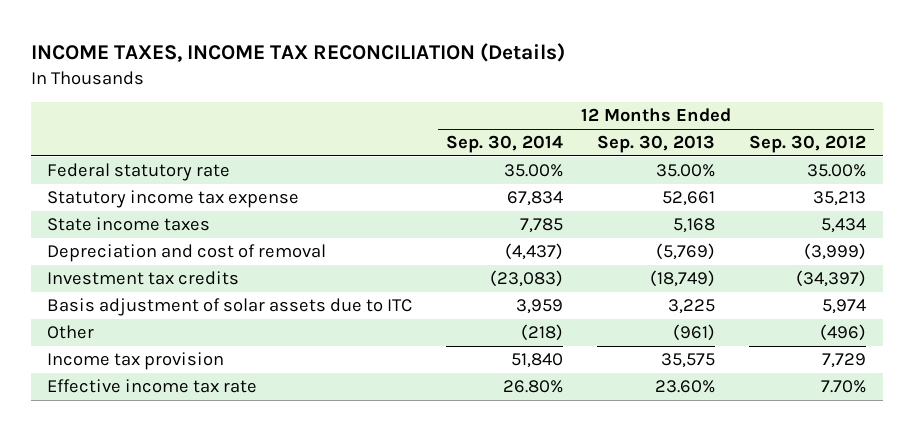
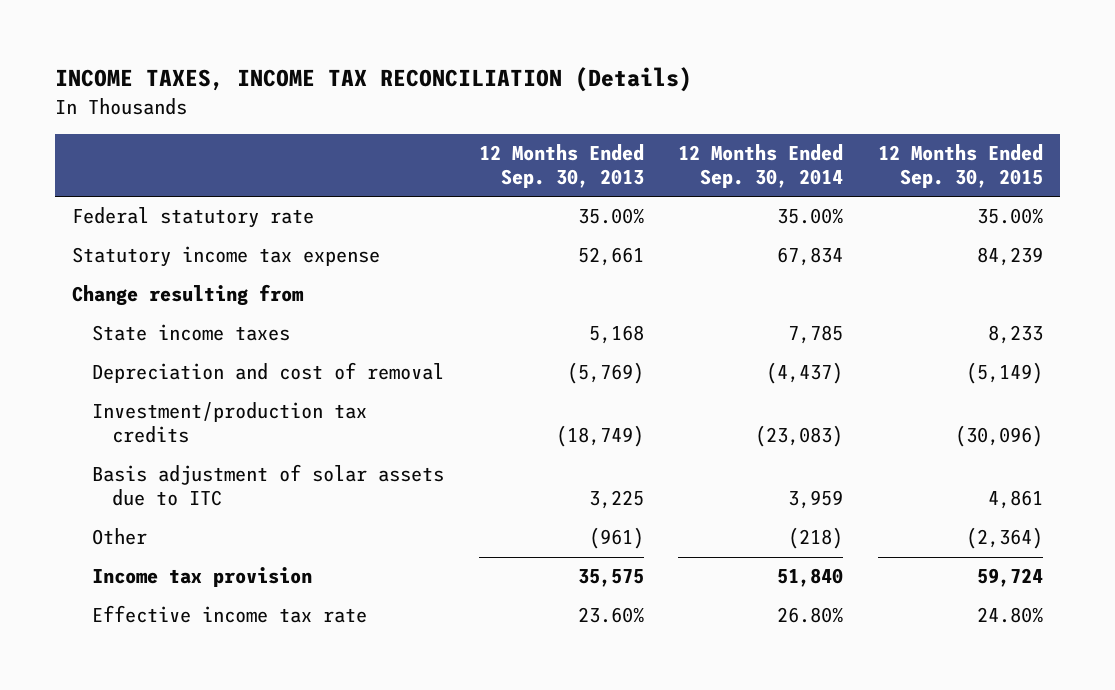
[748,135,866,154] Sep. 30, 2012 -> none
none -> [877,144,1043,189] 12 Months Ended Sep. 30, 2015
none -> [72,284,305,307] Change resulting from
[47,271,240,286] Investment tax credits -> [92,402,368,444] Investment/production tax credits

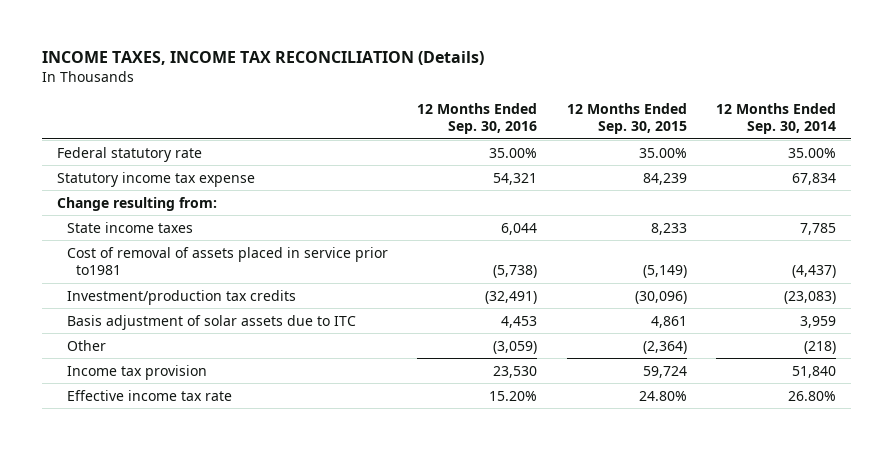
[478,144,644,189] 12 Months Ended Sep. 30, 2013 -> none
none -> [417,102,538,135] 12 Months Ended Sep. 30, 2016
[72,284,305,307] Change resulting from -> [56,196,217,211] Change resulting from:
[92,362,445,384] Depreciation and cost of removal -> [66,246,388,276] Cost of removal of assets placed in service prior to1981

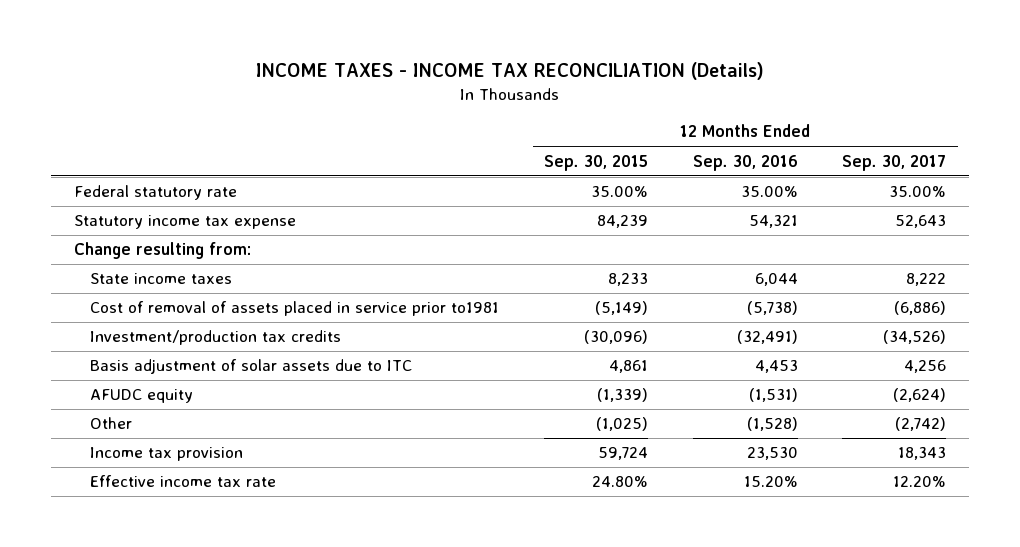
[41,51,484,66] INCOME TAXES, INCOME TAX RECONCILIATION (Details) -> [255,62,764,81] INCOME TAXES - INCOME TAX RECONCILIATION (Details)
[716,102,837,135] 12 Months Ended Sep. 30, 2014 -> none
none -> [842,154,947,171] Sep. 30, 2017
none -> [90,389,194,404] AFUDC equity
[493,340,538,354] (3,059) -> [746,417,798,432] (1,528)
[642,340,687,354] (2,364) -> [595,417,648,432] (1,025)

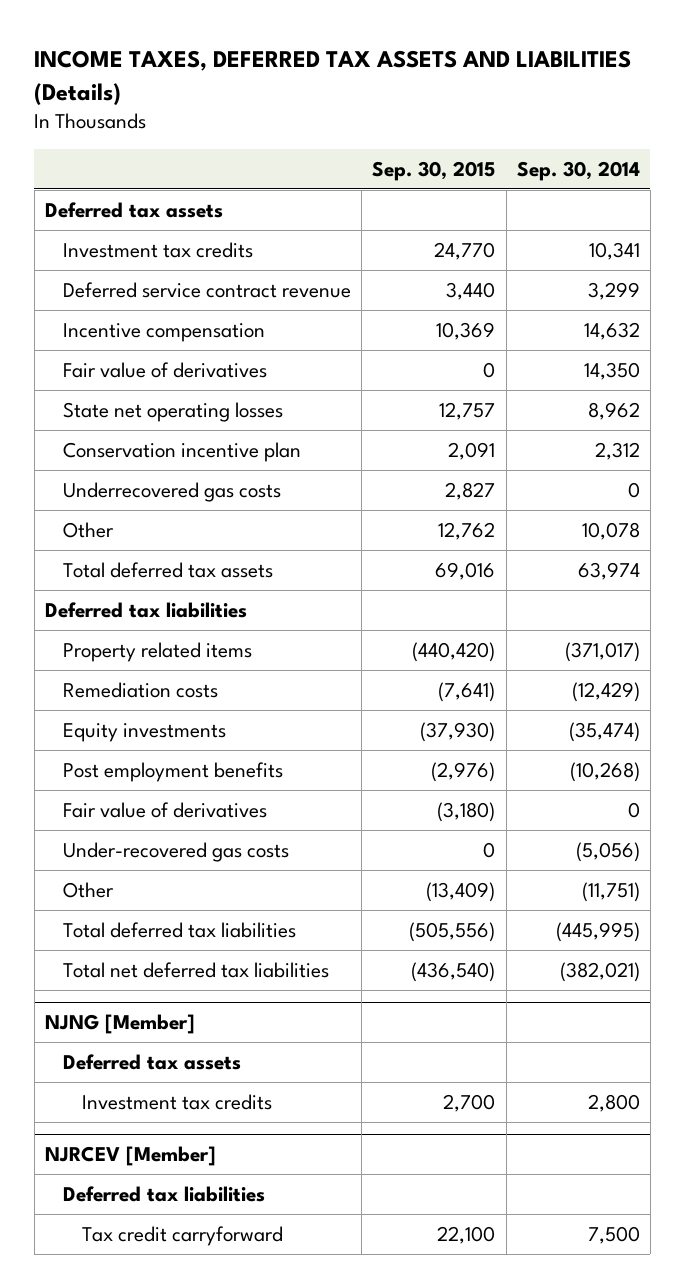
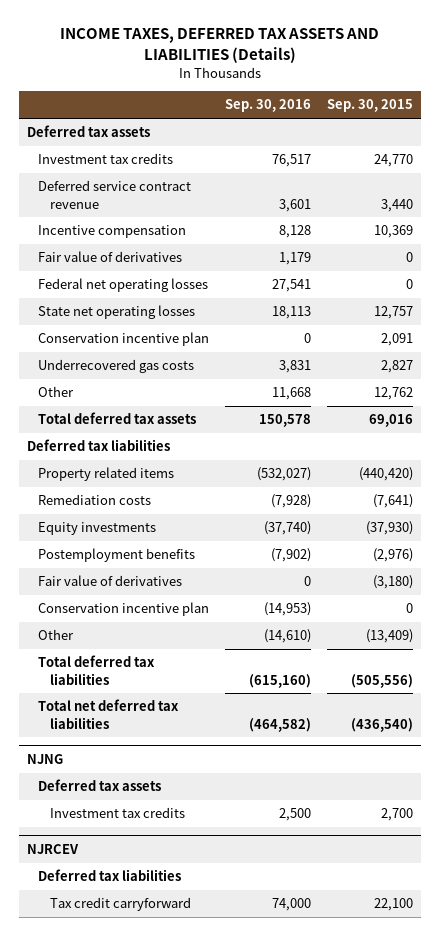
[516,160,640,181] Sep. 30, 2014 -> none
none -> [225,99,312,113] Sep. 30, 2016
none -> [38,278,209,293] Federal net operating losses
[63,761,284,782] Post employment benefits -> [38,548,196,563] Postemployment benefits
[63,841,290,862] Under-recovered gas costs -> none
none -> [38,602,210,617] Conservation incentive plan
[45,1014,196,1035] NJNG [Member] -> [26,753,63,764] NJNG
[45,1146,217,1167] NJRCEV [Member] -> [26,843,79,854] NJRCEV

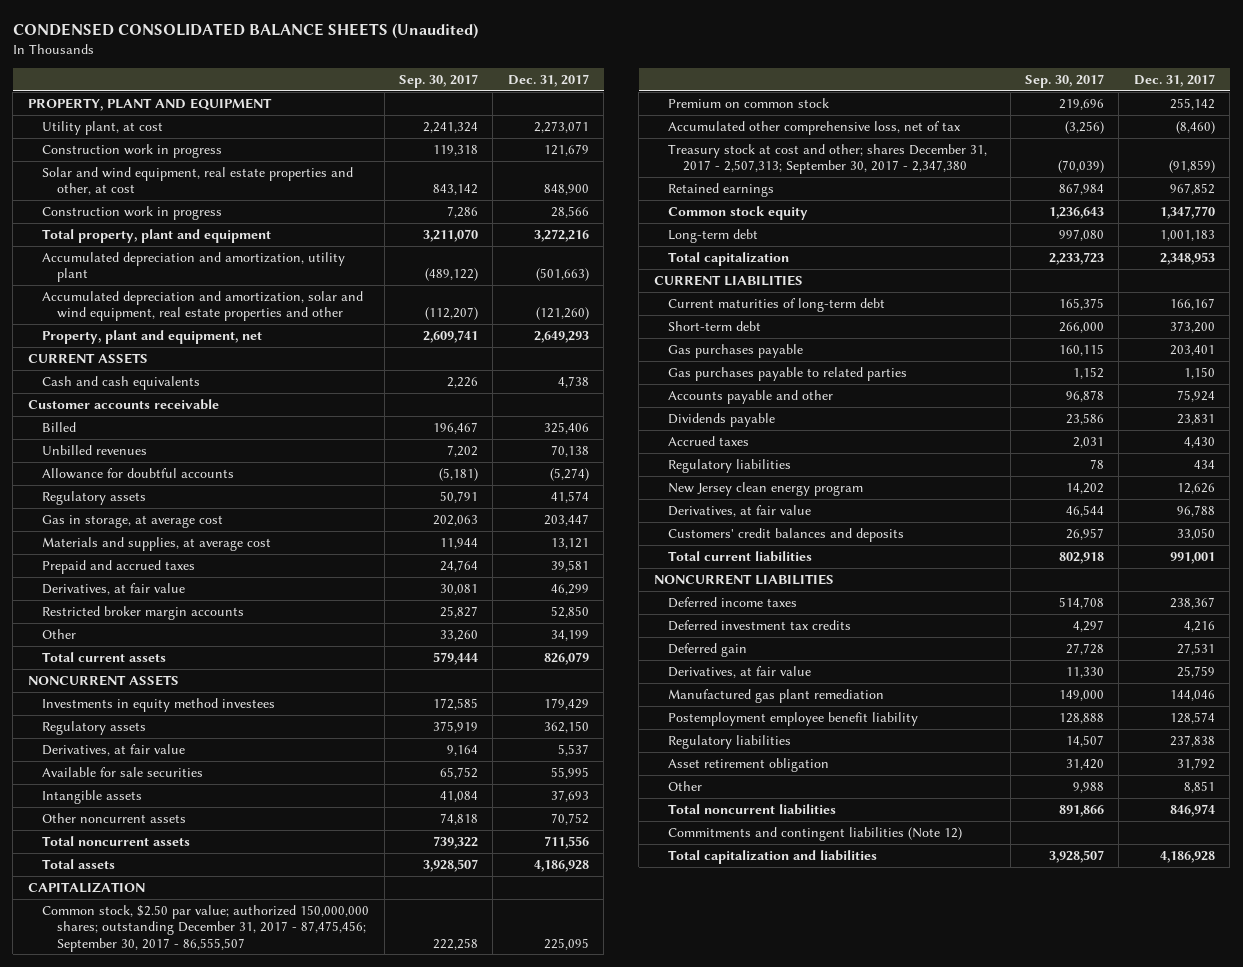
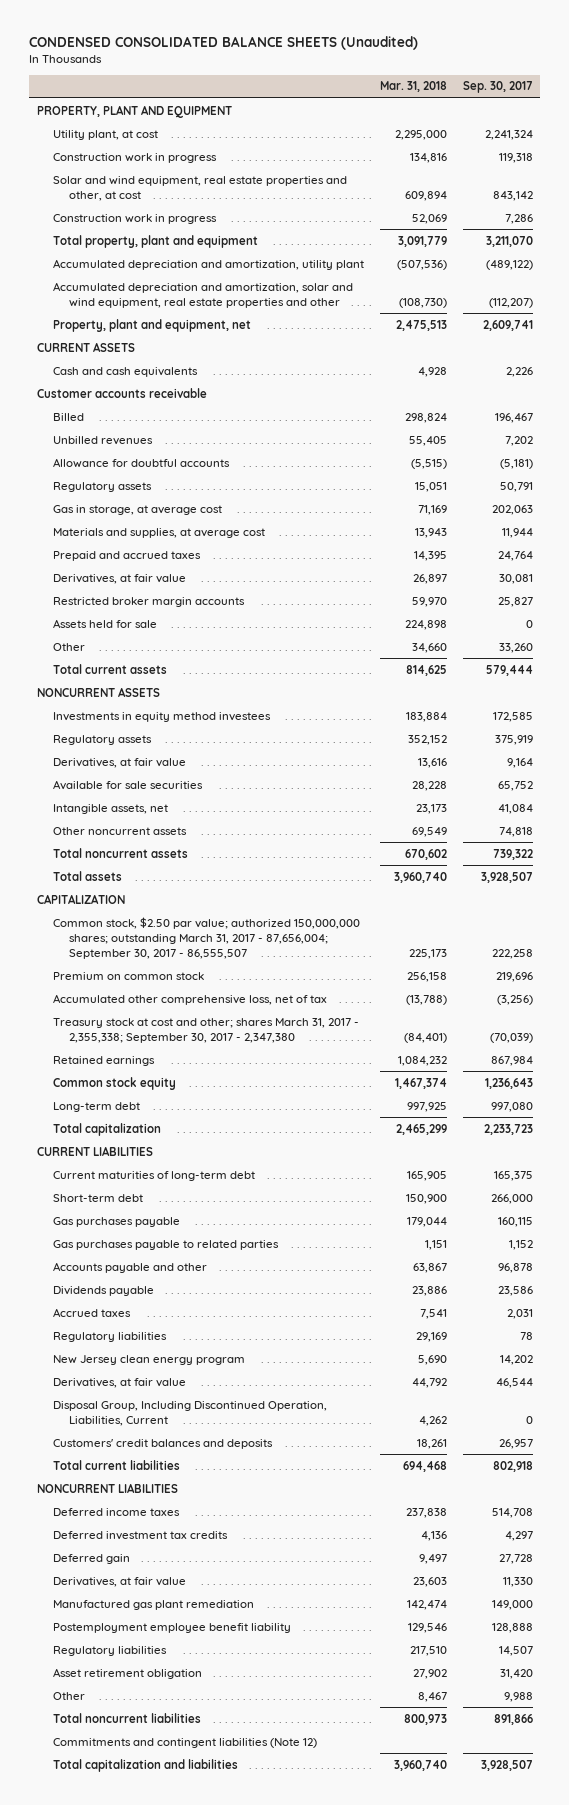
[507,73,589,87] Dec. 31, 2017 -> none
none -> [379,81,447,93] Mar. 31, 2018
none -> [52,618,157,628] Assets held for sale
[42,789,143,804] Intangible assets -> [52,803,168,814] Intangible assets, net
[42,904,370,952] Common stock, $2.50 par value; authorized 150,000,000 shares; outstanding December 31, 2017 - 87,475,456; September 30, 2017 - 86,555,507 -> [52,916,360,960] Common stock, $2.50 par value; authorized 150,000,000 shares; outstanding March 31, 2017 - 87,656,004; September 30, 2017 - 86,555,507
[668,143,988,175] Treasury stock at cost and other; shares December 31, 2017 - 2,507,313; September 30, 2017 - 2,347,380 -> [52,1017,359,1043] Treasury stock at cost and other; shares March 31, 2017 - 2,355,338; September 30, 2017 - 2,347,380
none -> [52,1400,327,1426] Disposal Group, Including Discontinued Operation, Liabilities, Current

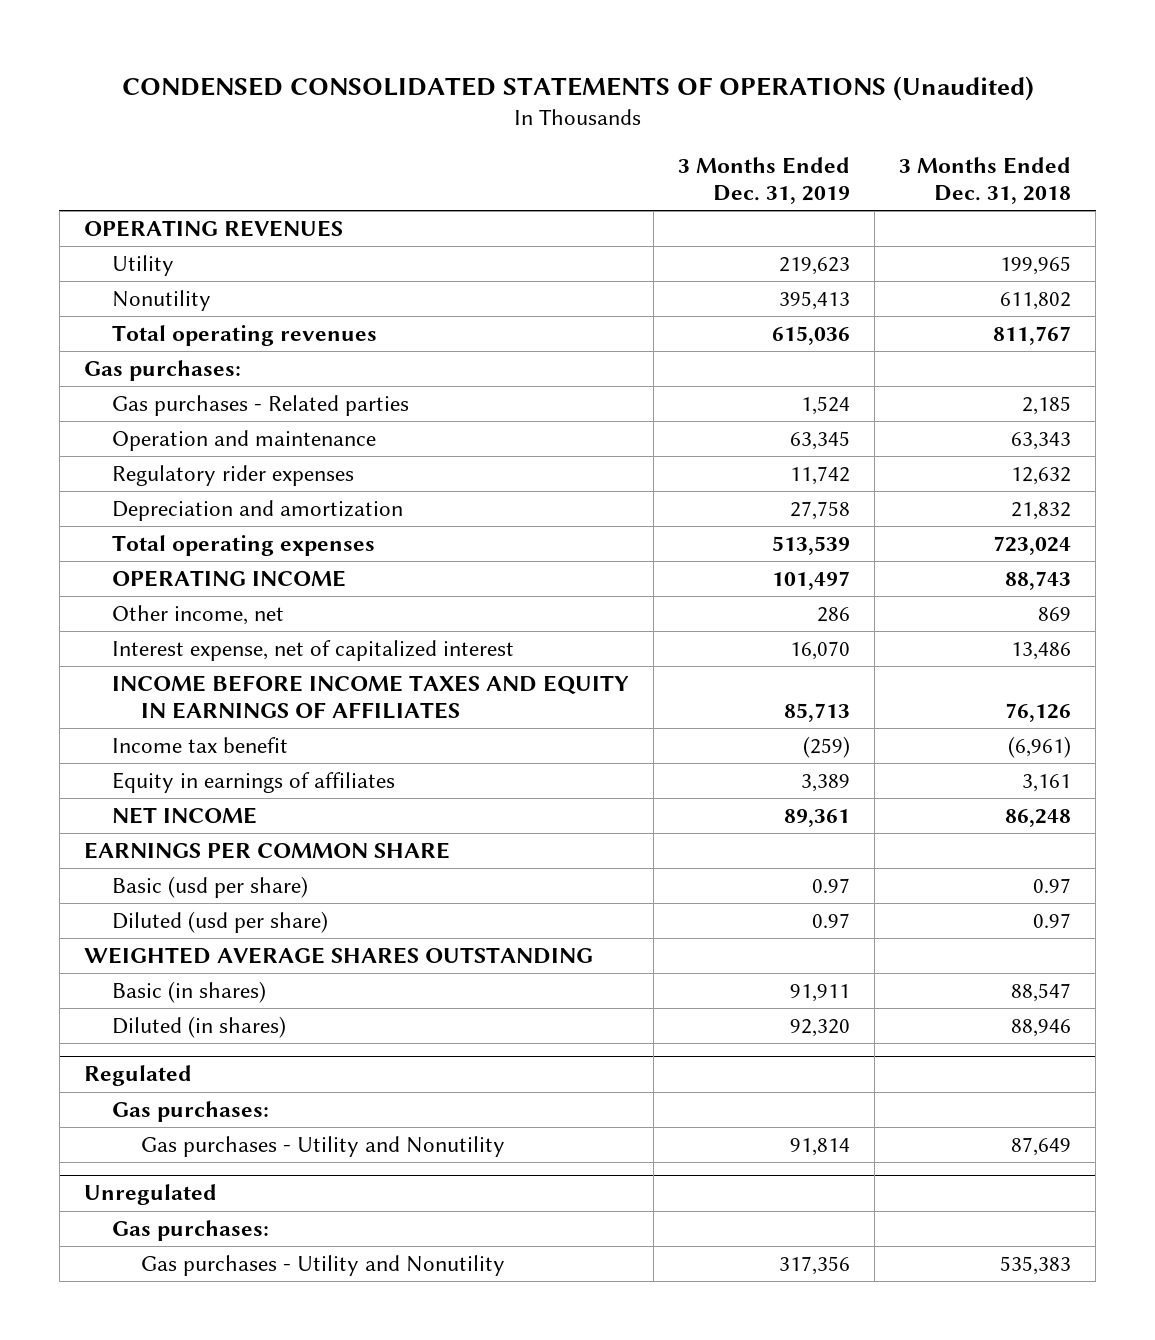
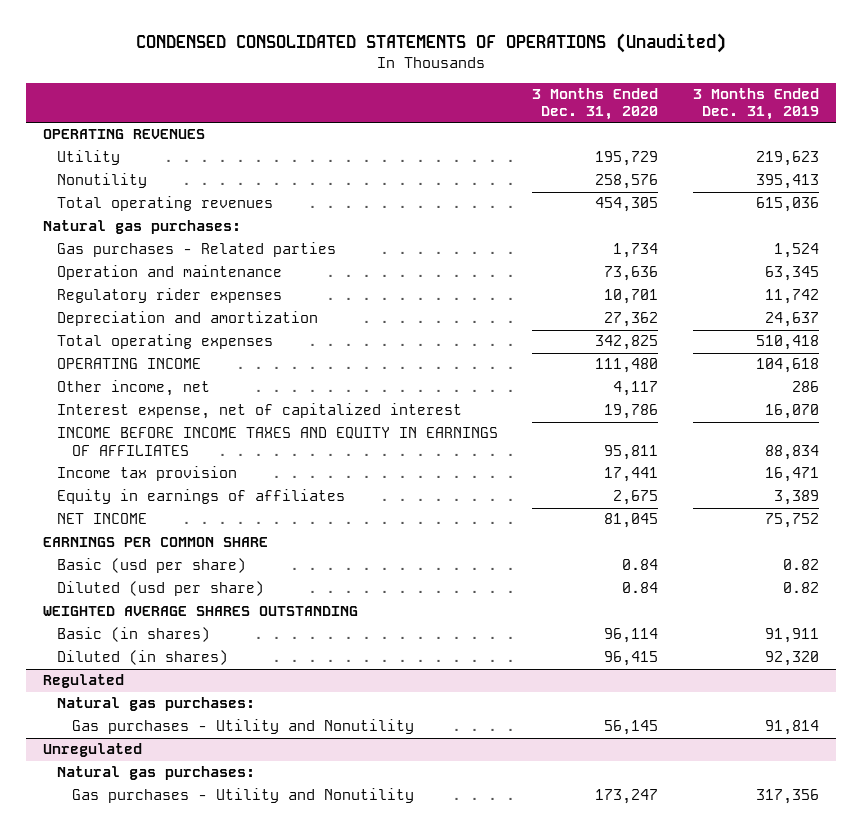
[899,157,1072,204] 3 Months Ended Dec. 31, 2018 -> none
none -> [532,88,659,121] 3 Months Ended Dec. 31, 2020
[83,360,241,382] Gas purchases: -> [42,220,241,235] Natural gas purchases:
[790,501,851,521] 27,758 -> [764,312,819,328] 24,637
[772,536,851,556] 513,539 -> [755,335,819,351] 510,418
[772,571,851,591] 101,497 -> [755,358,819,374] 104,618
[784,702,851,722] 85,713 -> [764,444,819,460] 88,834
[112,737,289,754] Income tax benefit -> [57,466,238,482] Income tax provision
[803,736,851,759] (259) -> [764,467,819,483] 16,471
[784,809,851,828] 89,361 -> [764,513,819,529] 75,752
[812,878,851,894] 0.97 -> [782,559,819,571] 0.82
[812,913,851,929] 0.97 -> [782,582,819,594] 0.82
[112,1101,270,1123] Gas purchases: -> [57,697,256,712] Natural gas purchases:
[112,1220,270,1242] Gas purchases: -> [57,766,256,781] Natural gas purchases:

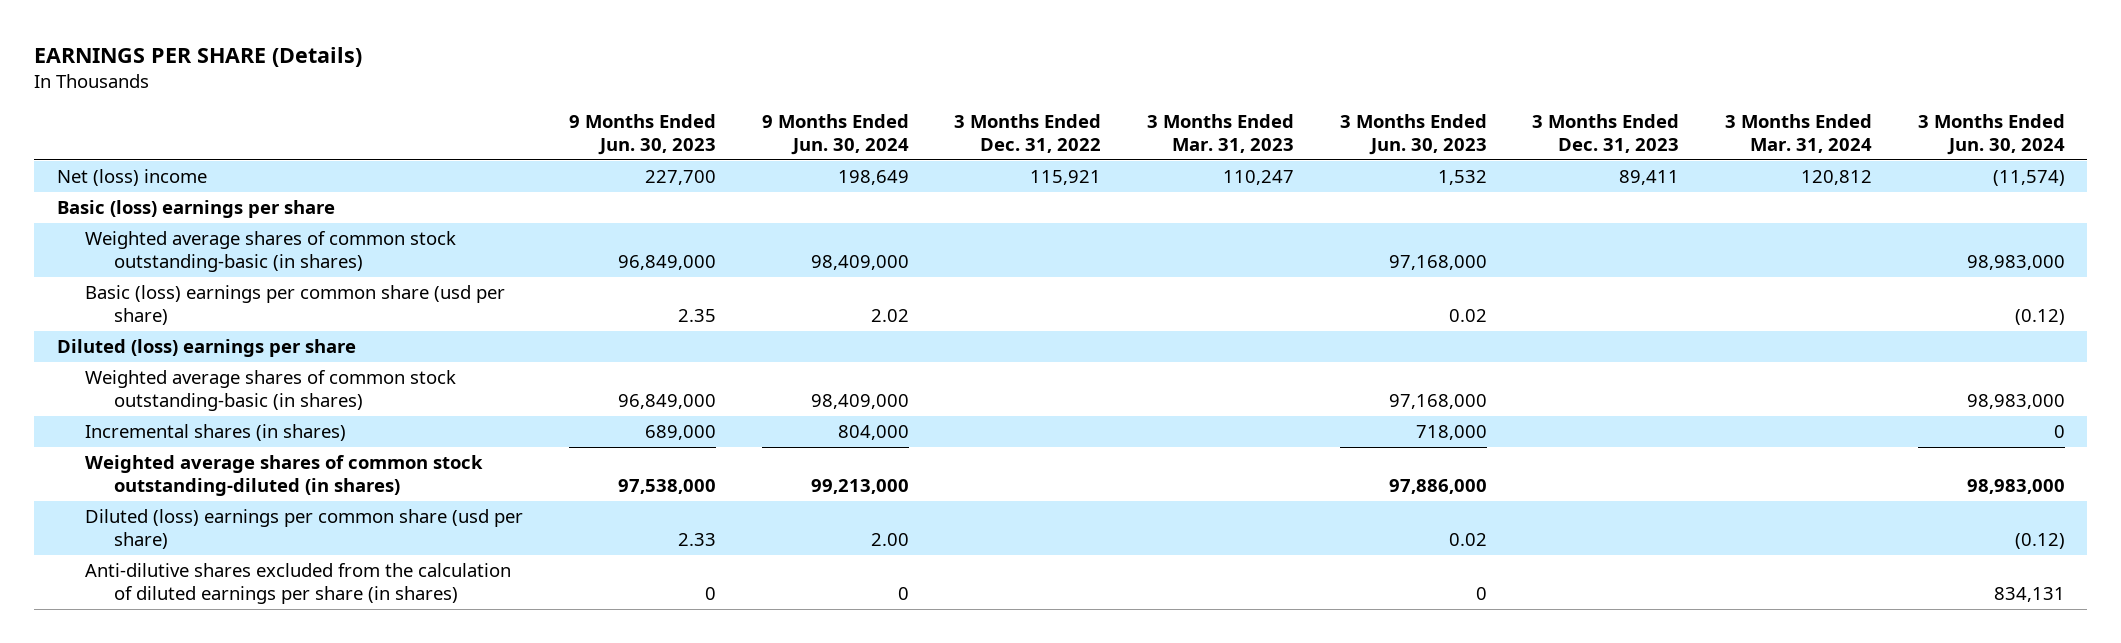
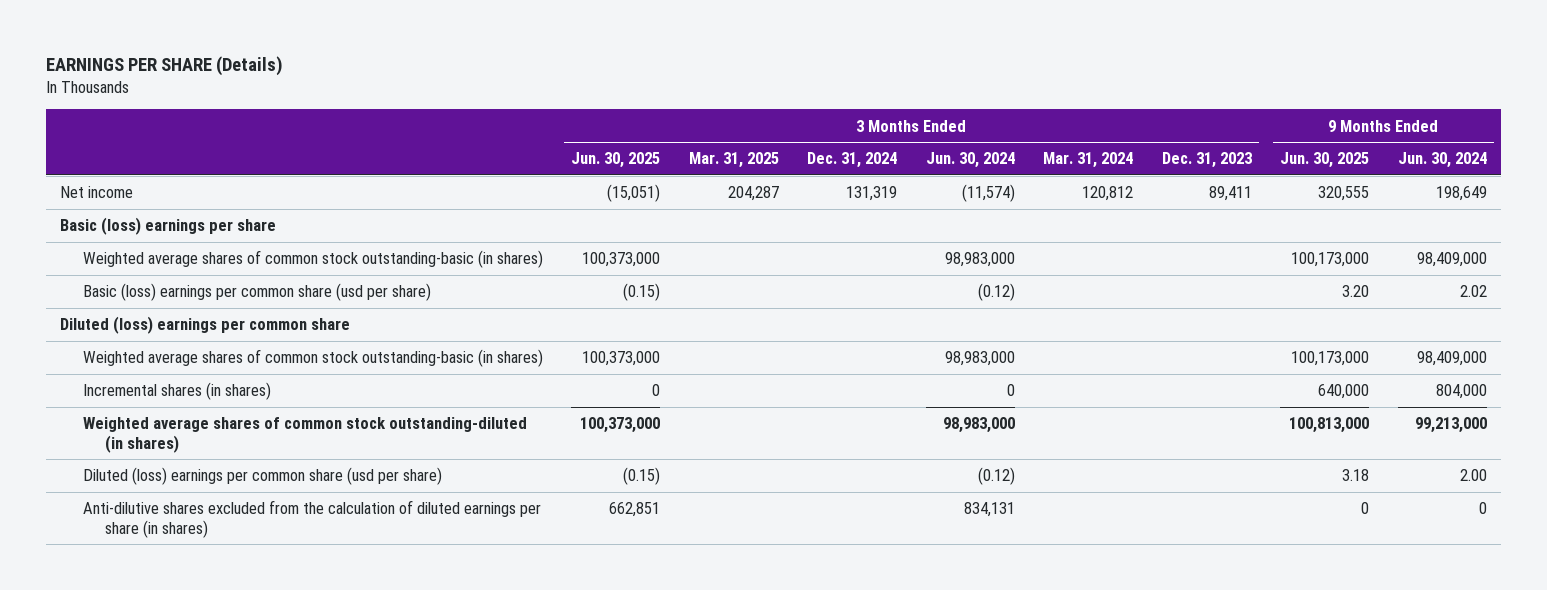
[568,114,716,155] 9 Months Ended Jun. 30, 2023 -> none
[954,114,1102,153] 3 Months Ended Dec. 31, 2022 -> none
[1146,114,1294,153] 3 Months Ended Mar. 31, 2023 -> none
[1339,114,1487,155] 3 Months Ended Jun. 30, 2023 -> none
none -> [571,152,661,169] Jun. 30, 2025
none -> [688,152,779,169] Mar. 31, 2025
none -> [807,152,898,169] Dec. 31, 2024
none -> [1280,152,1370,169] Jun. 30, 2025
[56,169,207,187] Net (loss) income -> [60,186,134,199] Net income
[56,339,356,358] Diluted (loss) earnings per share -> [60,316,351,335] Diluted (loss) earnings per common share

